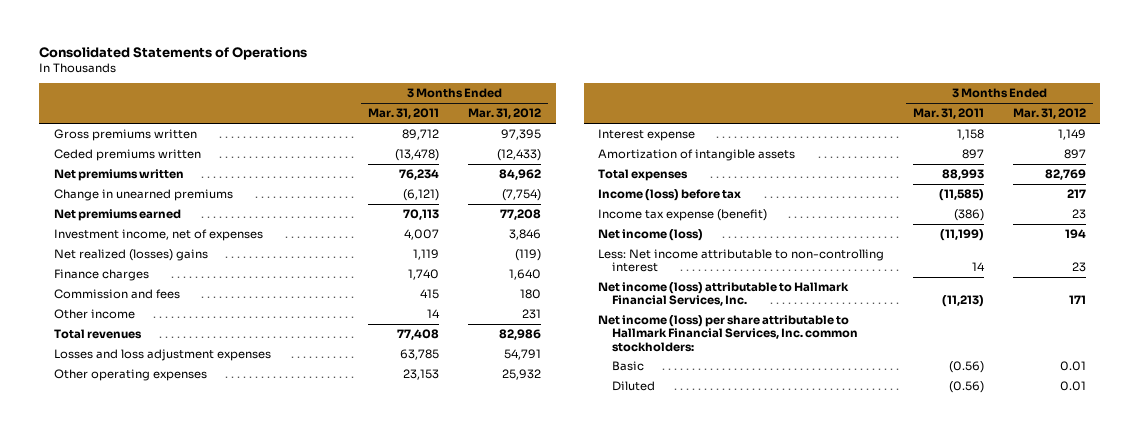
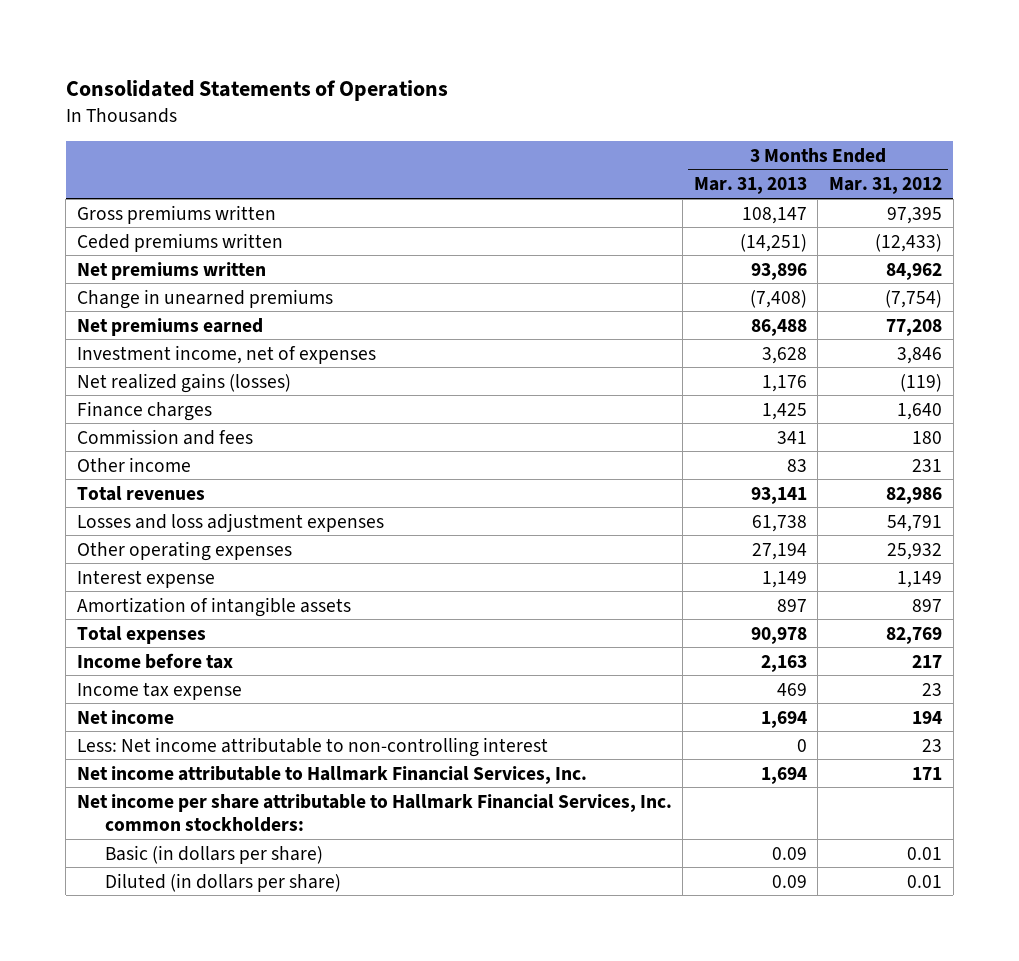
[368,108,440,120] Mar. 31, 2011 -> none
none -> [693,177,807,195] Mar. 31, 2013
[53,249,208,262] Net realized (losses) gains -> [76,372,291,393] Net realized gains (losses)
[598,189,742,202] Income (loss) before tax -> [76,652,233,669] Income before tax
[598,209,768,222] Income tax expense (benefit) -> [76,681,242,700] Income tax expense
[598,229,704,242] Net income (loss) -> [76,709,174,724] Net income
[598,282,850,307] Net income (loss) attributable to Hallmark Financial Services, Inc. -> [76,765,587,784] Net income attributable to Hallmark Financial Services, Inc.
[598,315,858,352] Net income (loss) per share attributable to Hallmark Financial Services, Inc. common stockholders: -> [76,793,672,833] Net income per share attributable to Hallmark Financial Services, Inc. common stockholders:
[611,361,644,372] Basic -> [105,844,324,864] Basic (in dollars per share)
[611,381,655,392] Diluted -> [105,872,342,892] Diluted (in dollars per share)

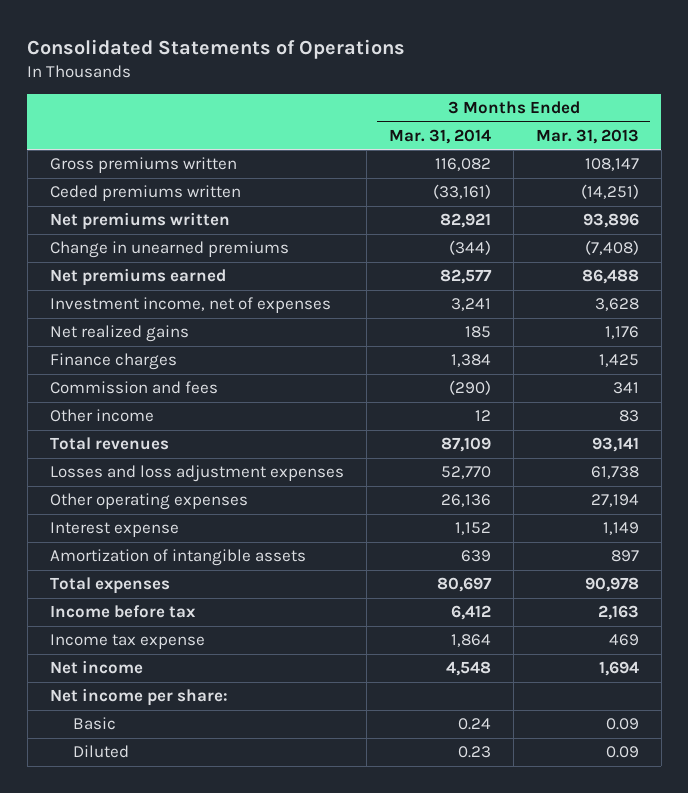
[829,177,943,195] Mar. 31, 2012 -> none
none -> [388,128,491,144] Mar. 31, 2014
[76,372,291,393] Net realized gains (losses) -> [49,325,189,343] Net realized gains
[76,736,548,757] Less: Net income attributable to non-controlling interest -> none
[76,765,587,784] Net income attributable to Hallmark Financial Services, Inc. -> none
[76,793,672,833] Net income per share attributable to Hallmark Financial Services, Inc. common stockholders: -> [49,688,228,707] Net income per share:
[105,844,324,864] Basic (in dollars per share) -> [73,717,117,731] Basic
[105,872,342,892] Diluted (in dollars per share) -> [73,745,130,759] Diluted

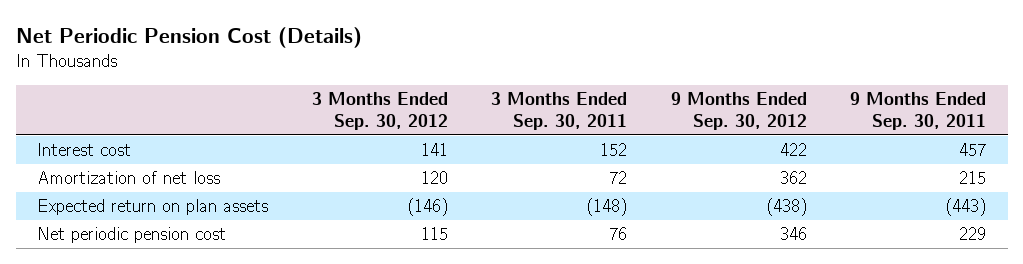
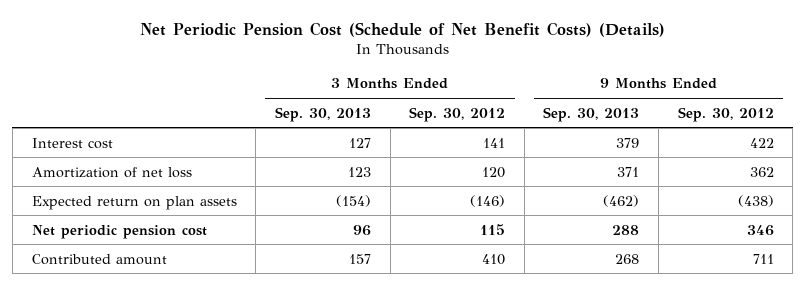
[15,27,362,49] Net Periodic Pension Cost (Details) -> [139,21,665,37] Net Periodic Pension Cost (Schedule of Net Benefit Costs) (Details)
[491,92,628,130] 3 Months Ended Sep. 30, 2011 -> none
[849,92,986,130] 9 Months Ended Sep. 30, 2011 -> none
none -> [274,106,371,122] Sep. 30, 2013
none -> [543,106,640,122] Sep. 30, 2013
none -> [31,253,167,265] Contributed amount

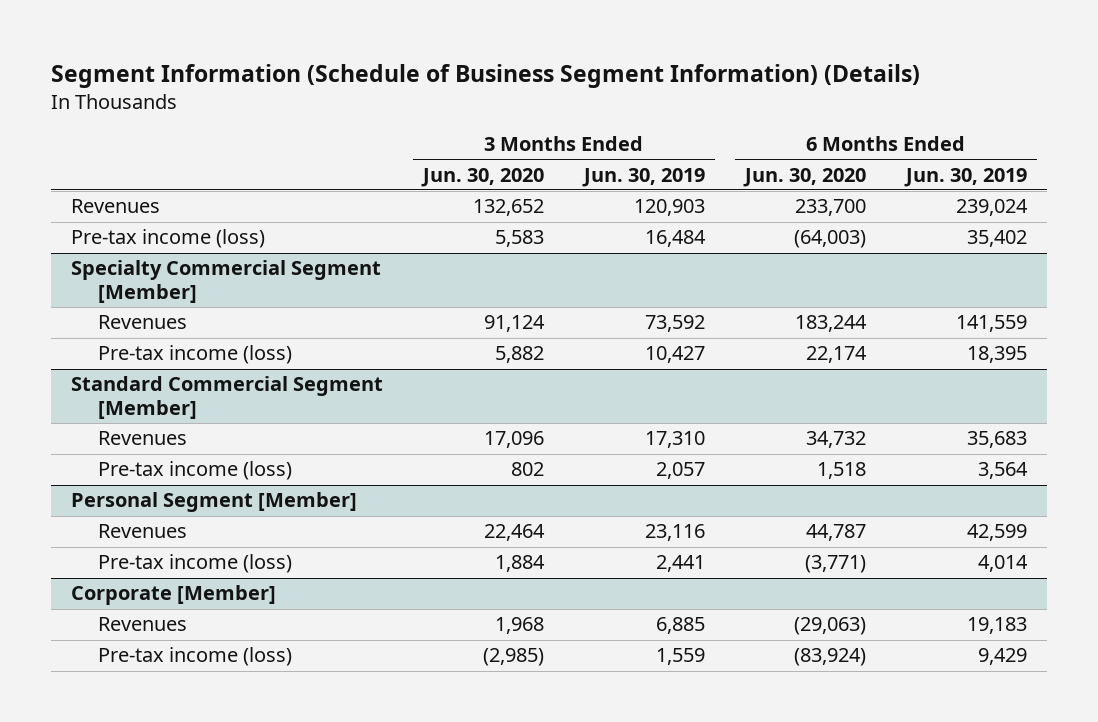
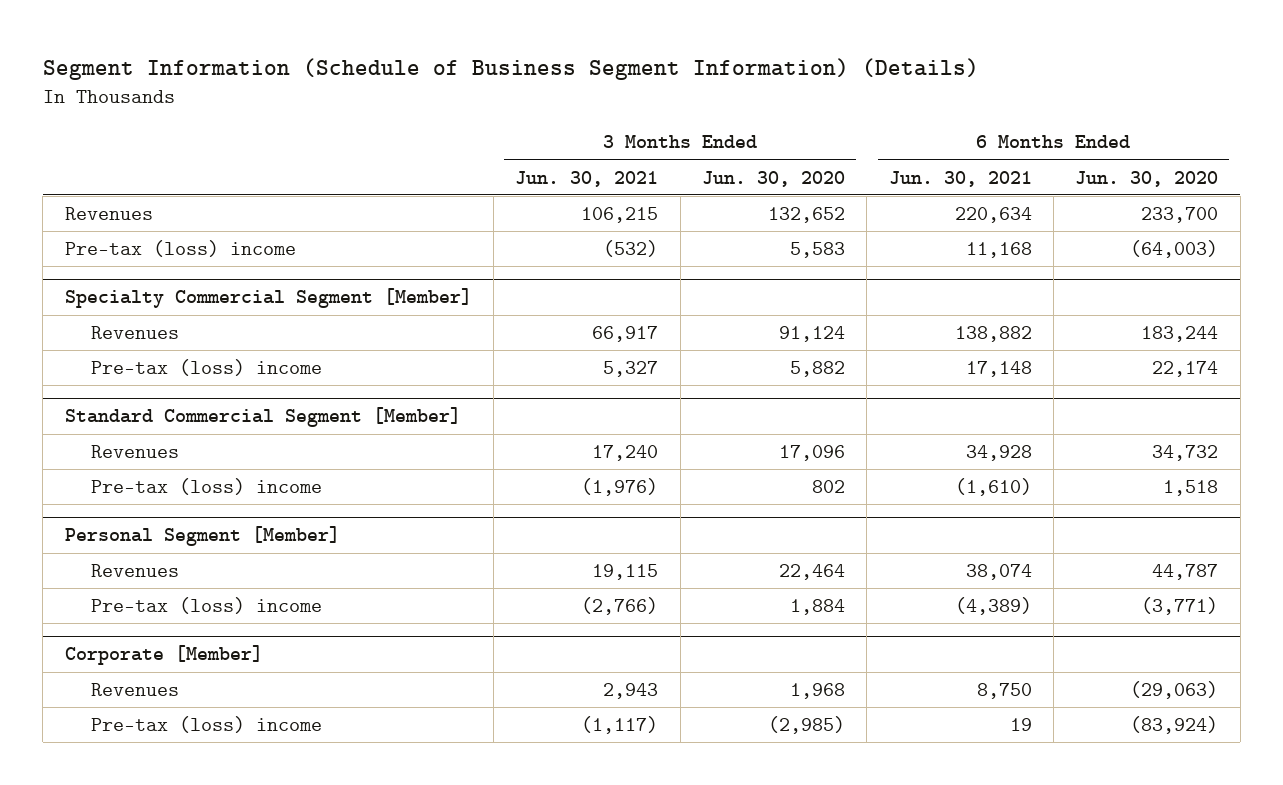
[581,167,705,187] Jun. 30, 2019 -> none
[903,167,1027,187] Jun. 30, 2019 -> none
none -> [515,170,659,187] Jun. 30, 2021
none -> [888,170,1032,187] Jun. 30, 2021
[70,229,265,249] Pre-tax income (loss) -> [64,240,296,258] Pre-tax (loss) income
[97,345,292,365] Pre-tax income (loss) -> [91,359,323,377] Pre-tax (loss) income
[97,461,292,481] Pre-tax income (loss) -> [91,478,323,496] Pre-tax (loss) income
[97,554,292,574] Pre-tax income (loss) -> [91,597,323,615] Pre-tax (loss) income
[97,647,292,667] Pre-tax income (loss) -> [91,716,323,734] Pre-tax (loss) income

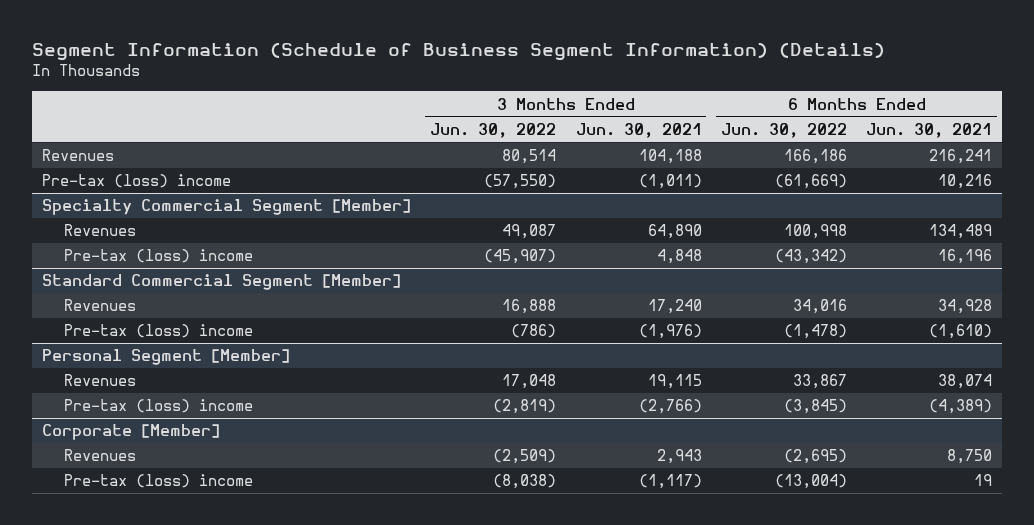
[702,170,846,187] Jun. 30, 2020 -> none
[1075,170,1219,187] Jun. 30, 2020 -> none
none -> [430,122,557,138] Jun. 30, 2022
none -> [720,122,847,138] Jun. 30, 2022
[581,207,659,224] 106,215 -> [638,149,702,165] 104,188
[954,207,1032,224] 220,634 -> [929,149,993,165] 216,241
[603,240,659,258] (532) -> [638,174,702,190] (1,011)
[965,242,1032,259] 11,168 -> [938,174,993,190] 10,216
[592,326,659,343] 66,917 -> [647,224,702,240] 64,890
[954,326,1032,343] 138,882 -> [929,224,993,240] 134,489
[603,361,659,378] 5,327 -> [656,249,702,265] 4,848
[965,361,1032,378] 17,148 -> [938,249,993,265] 16,196

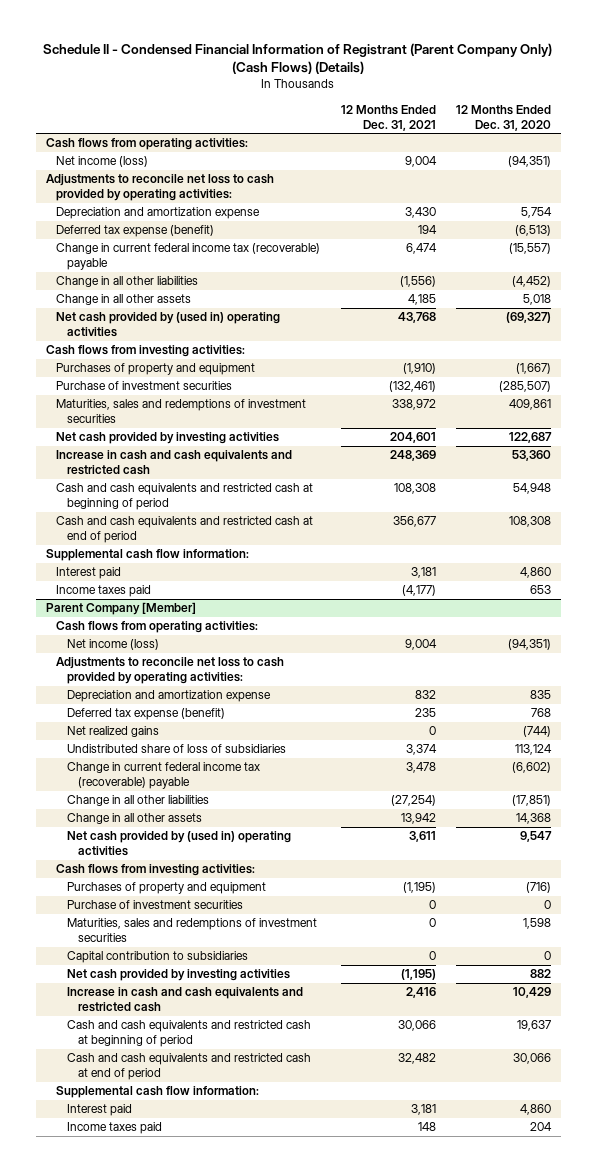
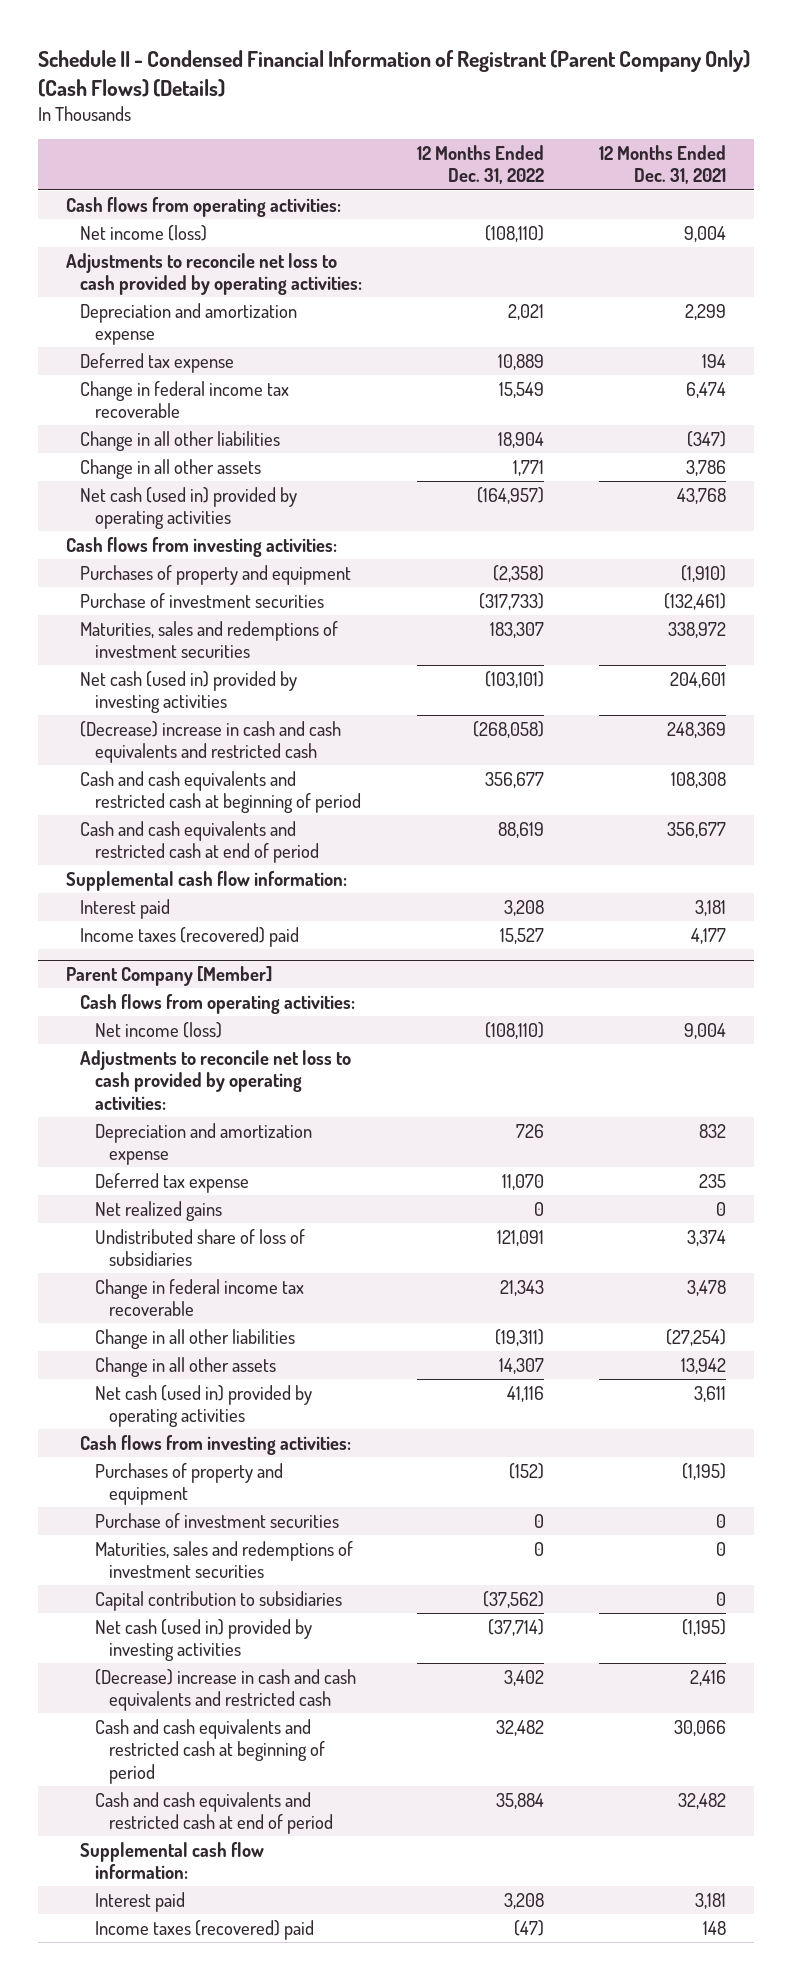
[455,104,551,131] 12 Months Ended Dec. 31, 2020 -> none
none -> [417,144,545,185] 12 Months Ended Dec. 31, 2022
[404,207,436,219] 3,430 -> [685,303,727,320] 2,299
[56,225,215,238] Deferred tax expense (benefit) -> [80,352,235,373] Deferred tax expense
[56,243,321,271] Change in current federal income tax (recoverable) payable -> [80,380,290,419] Change in federal income tax recoverable
[399,276,436,288] (1,556) -> [687,430,727,447] (347)
[407,294,436,306] 4,185 -> [686,459,727,476] 3,786
[56,312,281,338] Net cash provided by (used in) operating activities -> [80,486,298,530] Net cash (used in) provided by operating activities
[56,432,280,445] Net cash provided by investing activities -> [80,670,298,714] Net cash (used in) provided by investing activities
[56,450,293,476] Increase in cash and cash equivalents and restricted cash -> [80,720,342,764] (Decrease) increase in cash and cash equivalents and restricted cash
[56,585,152,598] Income taxes paid -> [80,926,300,947] Income taxes (recovered) paid
[401,585,436,597] (4,177) -> [691,927,727,944] 4,177
[66,708,225,721] Deferred tax expense (benefit) -> [94,1172,249,1193] Deferred tax expense
[66,762,260,790] Change in current federal income tax (recoverable) payable -> [94,1278,304,1317] Change in federal income tax recoverable
[66,831,291,857] Net cash provided by (used in) operating activities -> [94,1384,312,1428] Net cash (used in) provided by operating activities
[66,969,290,982] Net cash provided by investing activities -> [94,1618,312,1662] Net cash (used in) provided by investing activities
[66,987,303,1013] Increase in cash and cash equivalents and restricted cash -> [94,1668,356,1712] (Decrease) increase in cash and cash equivalents and restricted cash
[66,1122,162,1135] Income taxes paid -> [94,1919,314,1940] Income taxes (recovered) paid

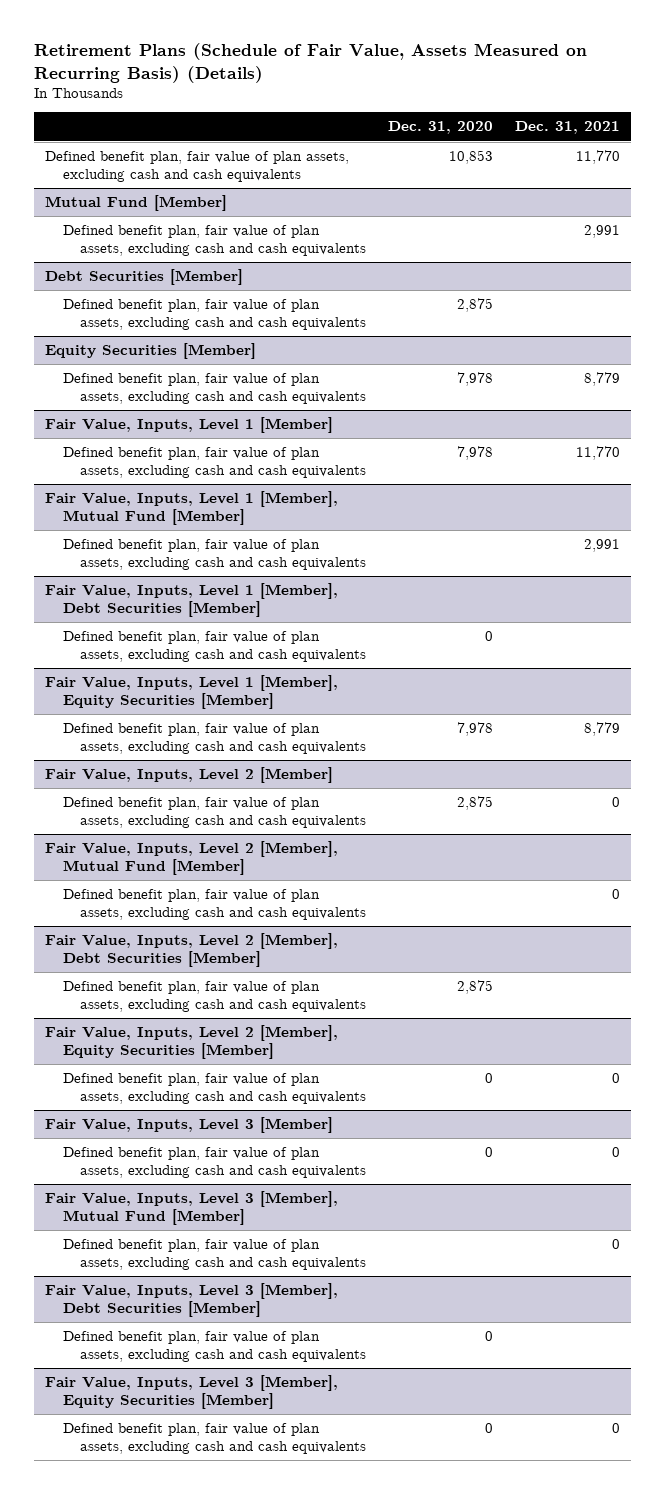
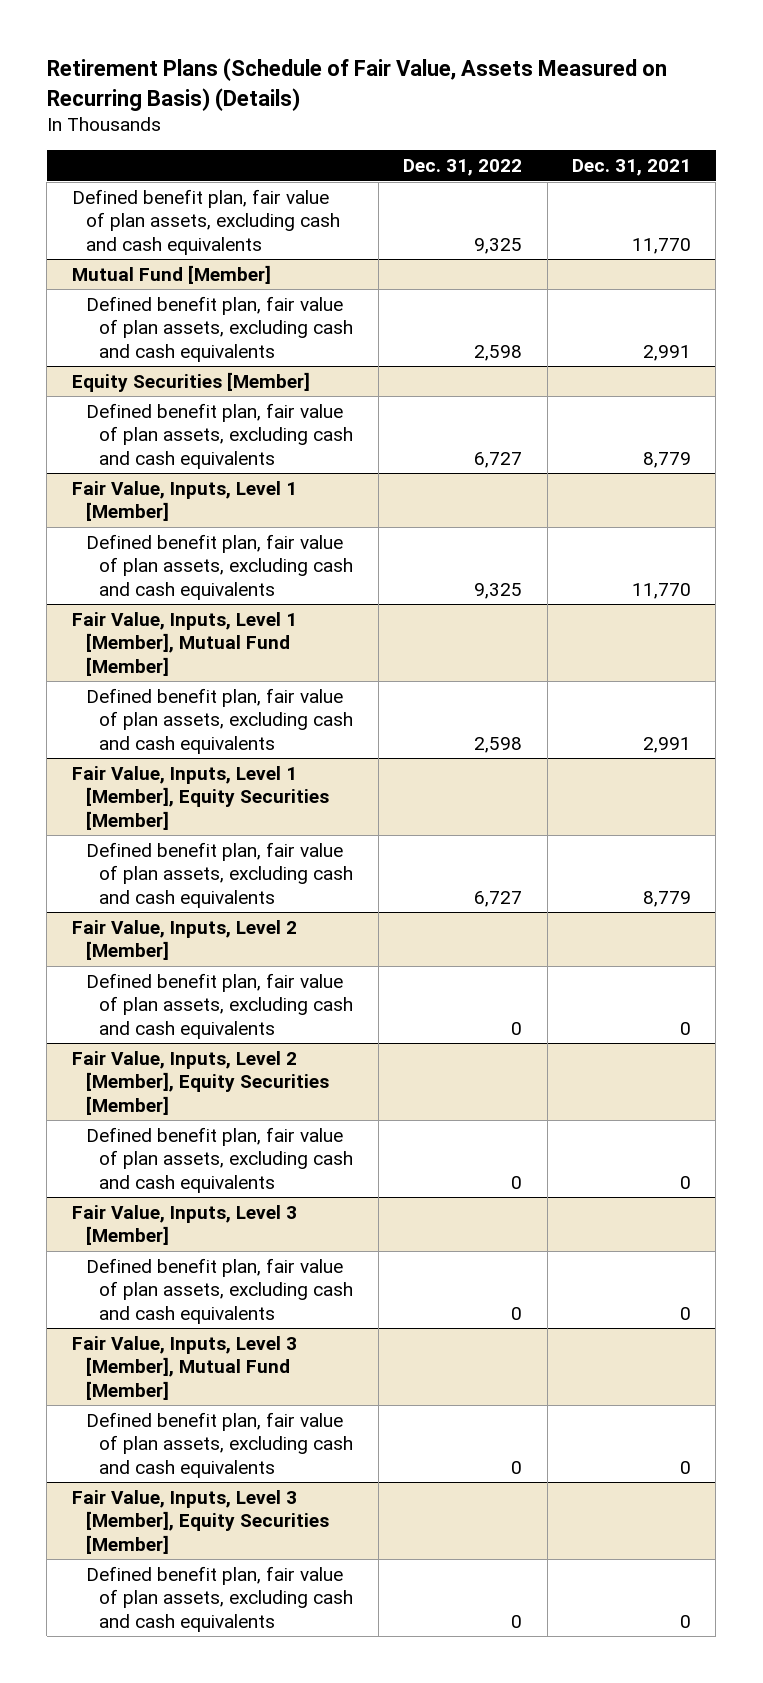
[388,121,494,135] Dec. 31, 2020 -> none
none -> [403,159,523,177] Dec. 31, 2022
[45,269,244,286] Debt Securities [Member] -> none
[62,299,367,330] Defined benefit plan, fair value of plan assets, excluding cash and cash equivalents -> none
[45,583,339,617] Fair Value, Inputs, Level 1 [Member], Debt Securities [Member] -> none
[62,631,367,662] Defined benefit plan, fair value of plan assets, excluding cash and cash equivalents -> none
[45,841,339,875] Fair Value, Inputs, Level 2 [Member], Mutual Fund [Member] -> none
[62,889,367,920] Defined benefit plan, fair value of plan assets, excluding cash and cash equivalents -> none
[45,933,339,967] Fair Value, Inputs, Level 2 [Member], Debt Securities [Member] -> none
[62,981,367,1012] Defined benefit plan, fair value of plan assets, excluding cash and cash equivalents -> none
[45,1283,339,1317] Fair Value, Inputs, Level 3 [Member], Debt Securities [Member] -> none
[62,1331,367,1362] Defined benefit plan, fair value of plan assets, excluding cash and cash equivalents -> none

